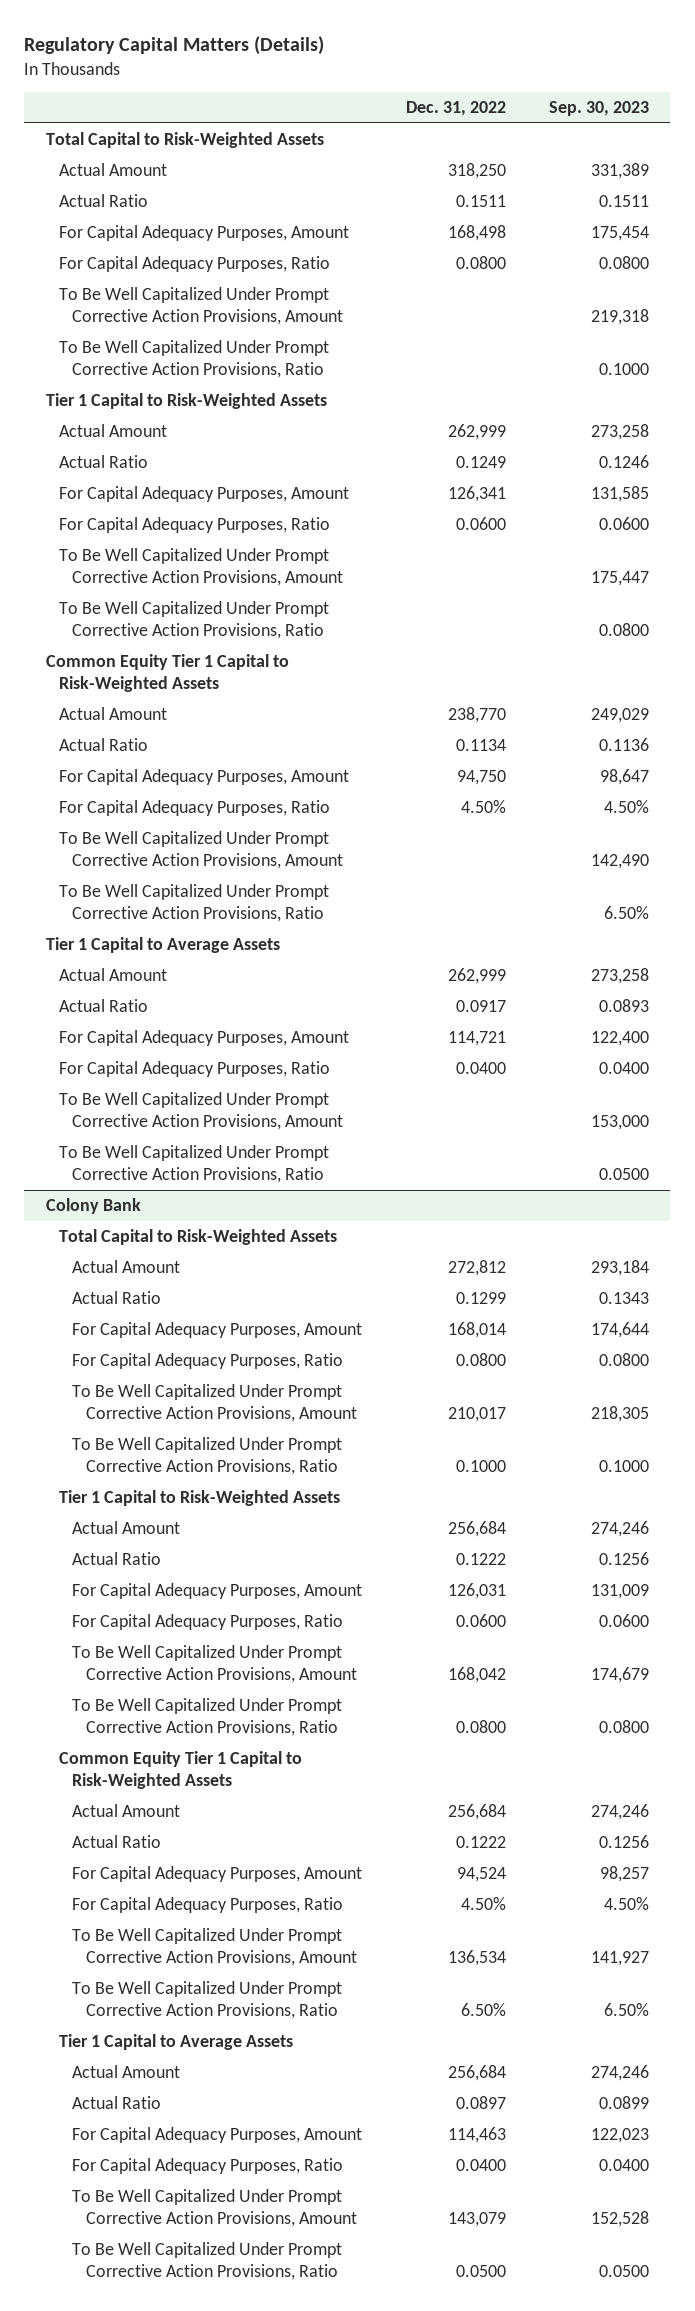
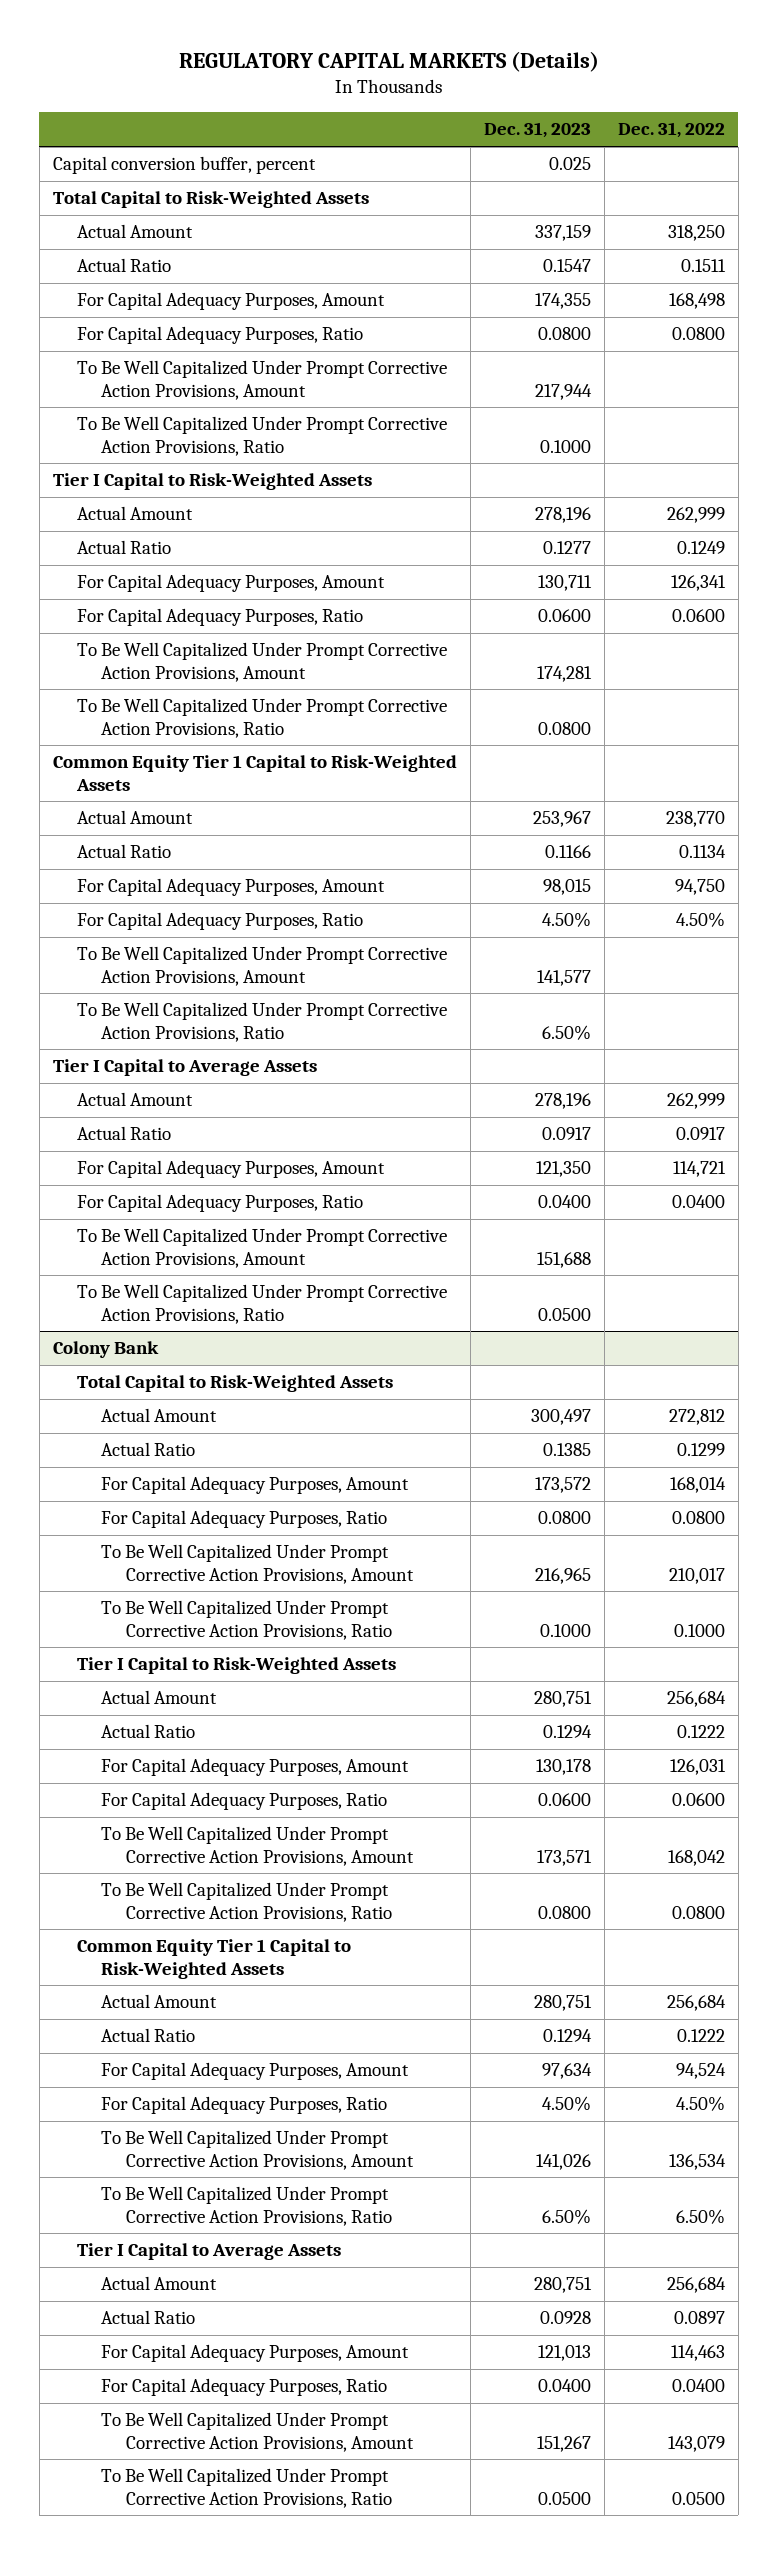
[24,36,325,56] Regulatory Capital Matters (Details) -> [178,51,599,73] REGULATORY CAPITAL MARKETS (Details)
[548,101,649,117] Sep. 30, 2023 -> none
none -> [483,122,591,139] Dec. 31, 2023
none -> [52,156,316,175] Capital conversion buffer, percent
[45,392,327,409] Tier 1 Capital to Risk-Weighted Assets -> [52,473,372,491] Tier I Capital to Risk-Weighted Assets
[45,936,280,953] Tier 1 Capital to Average Assets -> [52,1059,317,1077] Tier I Capital to Average Assets
[59,1489,341,1506] Tier 1 Capital to Risk-Weighted Assets -> [77,1657,397,1675] Tier I Capital to Risk-Weighted Assets
[59,2033,294,2050] Tier 1 Capital to Average Assets -> [77,2243,342,2261] Tier I Capital to Average Assets

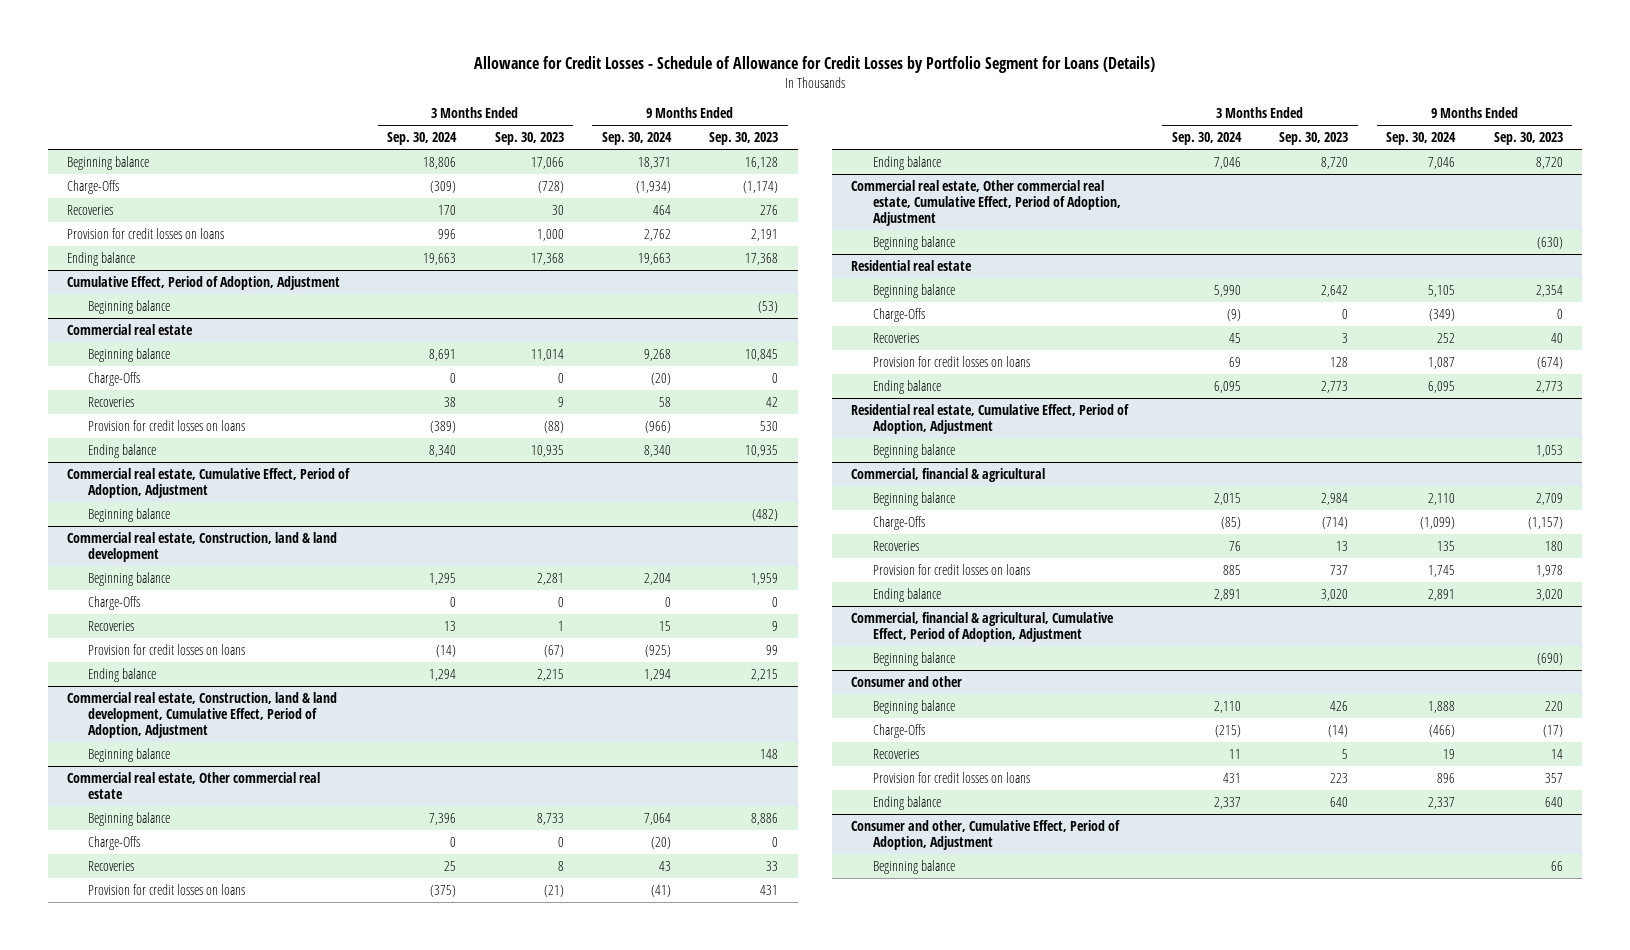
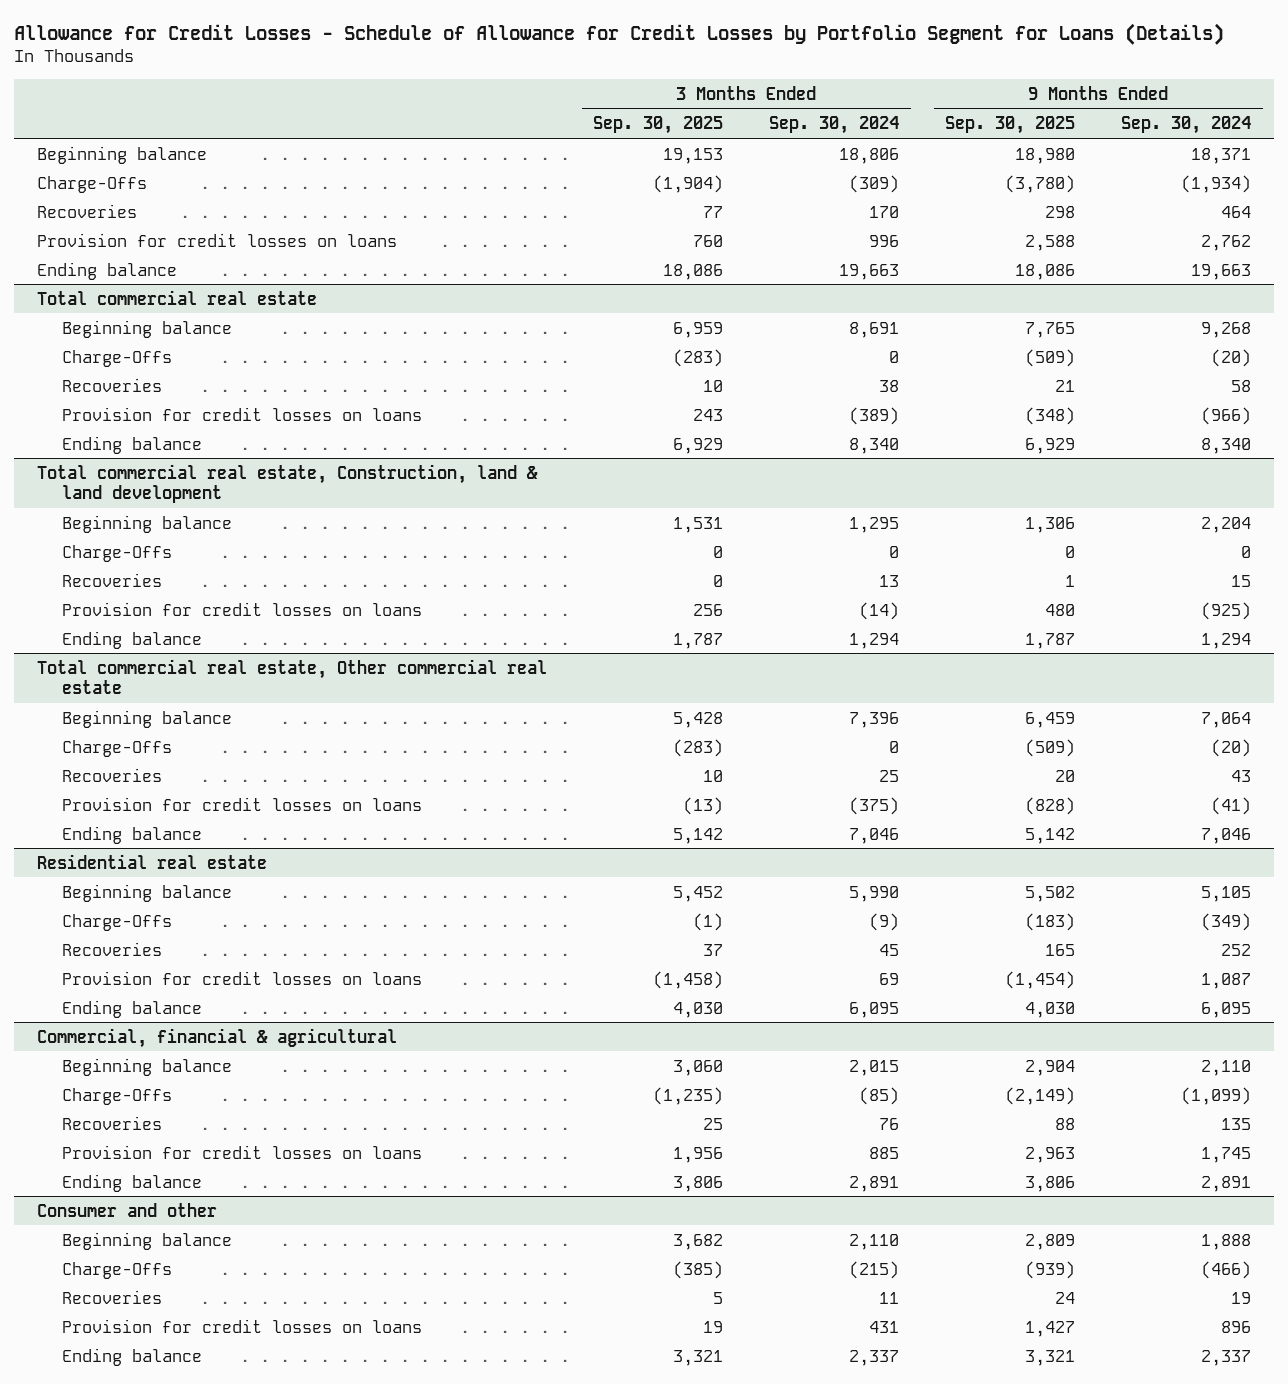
[494,132,564,146] Sep. 30, 2023 -> none
[709,132,779,146] Sep. 30, 2023 -> none
none -> [593,116,724,135] Sep. 30, 2025
none -> [945,116,1076,135] Sep. 30, 2025
[66,275,340,290] Cumulative Effect, Period of Adoption, Adjustment -> none
[88,299,171,314] Beginning balance -> none
[66,323,193,335] Commercial real estate -> [37,289,318,305] Total commercial real estate
[66,467,350,498] Commercial real estate, Cumulative Effect, Period of Adoption, Adjustment -> none
[88,507,171,522] Beginning balance -> none
[66,531,337,562] Commercial real estate, Construction, land & land development -> [37,463,539,504] Total commercial real estate, Construction, land & land development
[66,691,337,739] Commercial real estate, Construction, land & land development, Cumulative Effect, Period of Adoption, Adjustment -> none
[88,747,171,762] Beginning balance -> none
[66,771,320,799] Commercial real estate, Other commercial real estate -> [37,658,548,695] Total commercial real estate, Other commercial real estate
[851,179,1121,227] Commercial real estate, Other commercial real estate, Cumulative Effect, Period of Adoption, Adjustment -> none
[872,235,955,250] Beginning balance -> none
[851,403,1130,434] Residential real estate, Cumulative Effect, Period of Adoption, Adjustment -> none
[872,443,955,458] Beginning balance -> none
[851,611,1115,642] Commercial, financial & agricultural, Cumulative Effect, Period of Adoption, Adjustment -> none
[872,651,955,666] Beginning balance -> none
[851,819,1121,850] Consumer and other, Cumulative Effect, Period of Adoption, Adjustment -> none
[872,859,955,874] Beginning balance -> none

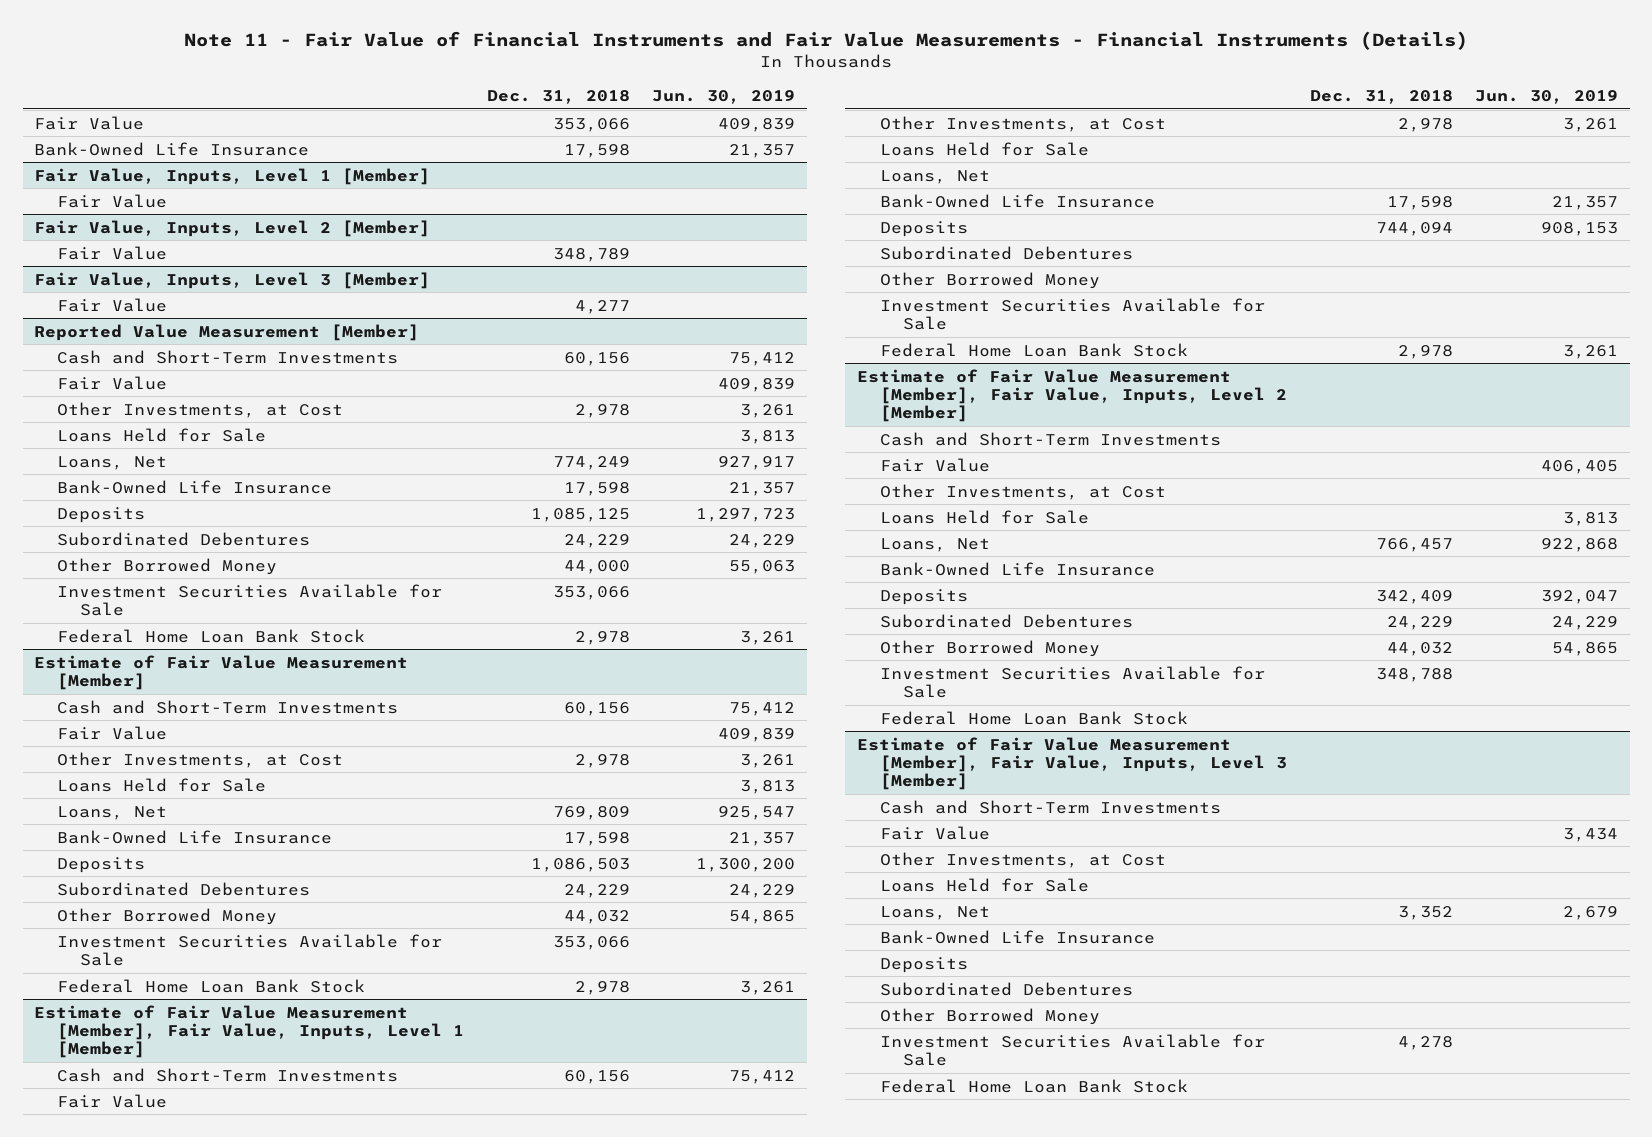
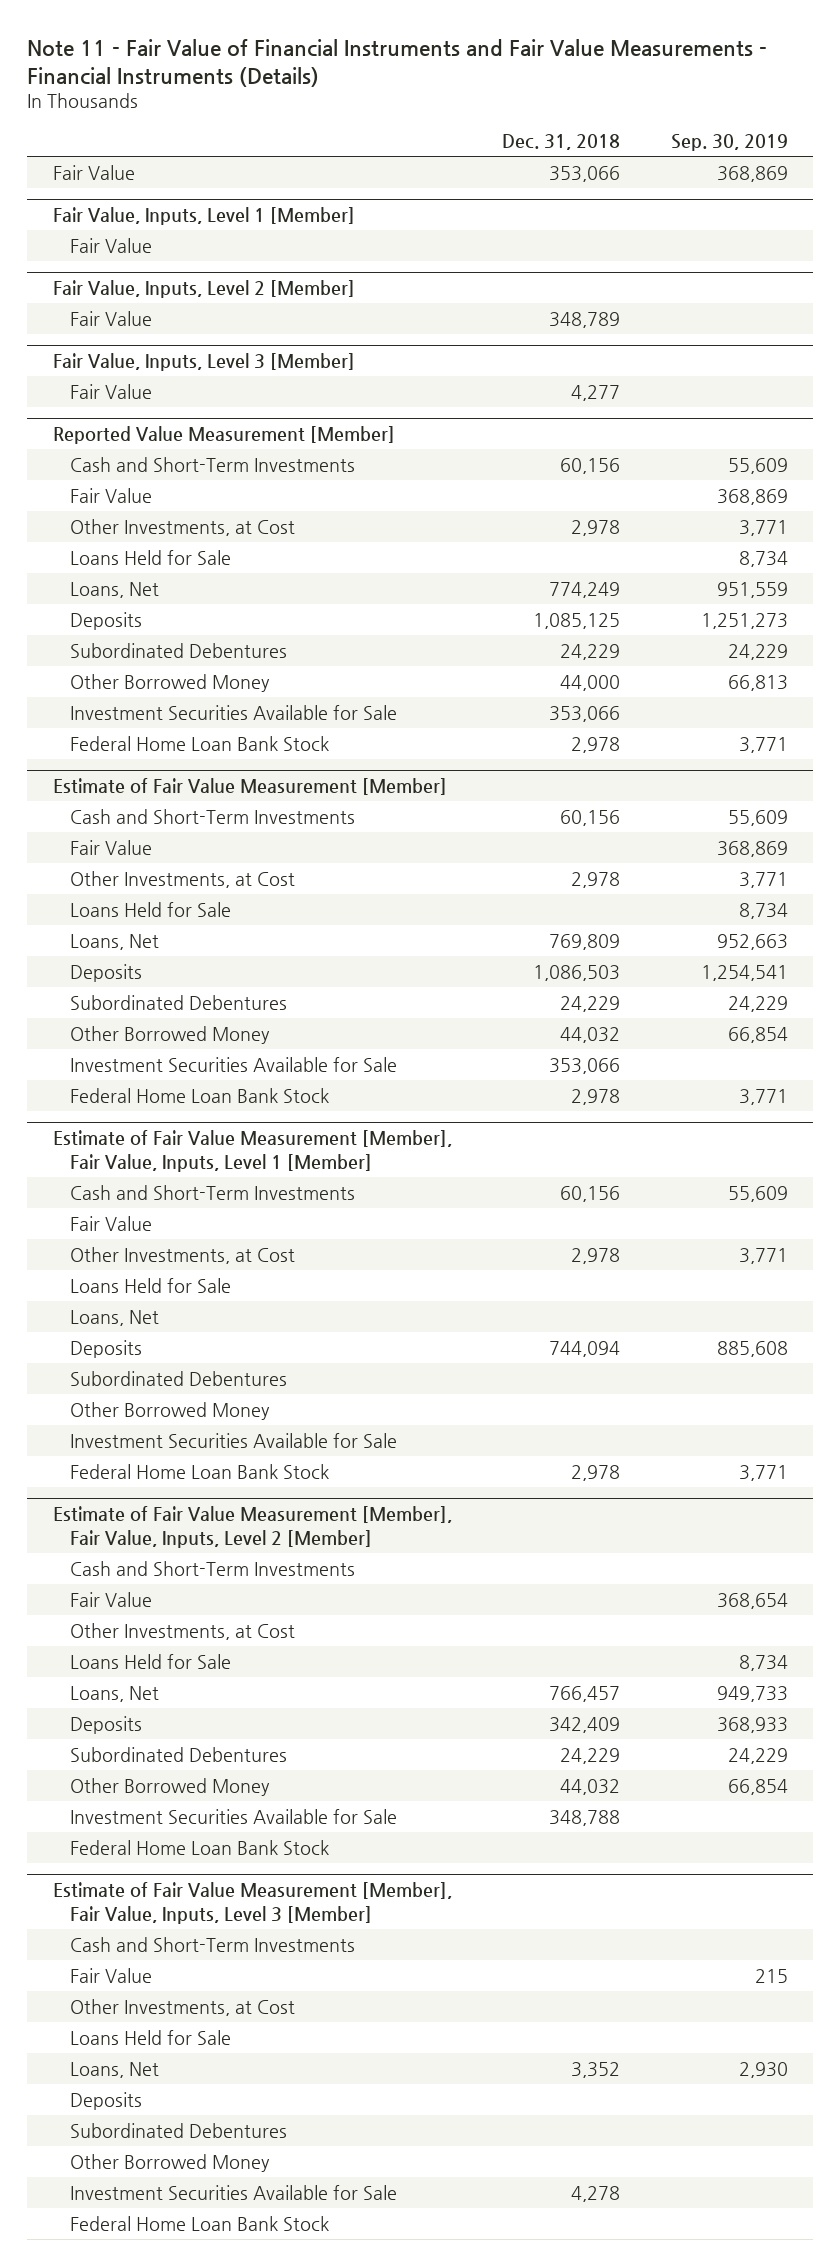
[652,90,796,105] Jun. 30, 2019 -> none
none -> [670,134,788,152] Sep. 30, 2019
[33,141,309,156] Bank-Owned Life Insurance -> none
[57,479,333,494] Bank-Owned Life Insurance -> none
[57,829,333,844] Bank-Owned Life Insurance -> none
[879,193,1155,208] Bank-Owned Life Insurance -> none
[879,561,1155,576] Bank-Owned Life Insurance -> none
[879,929,1155,944] Bank-Owned Life Insurance -> none

